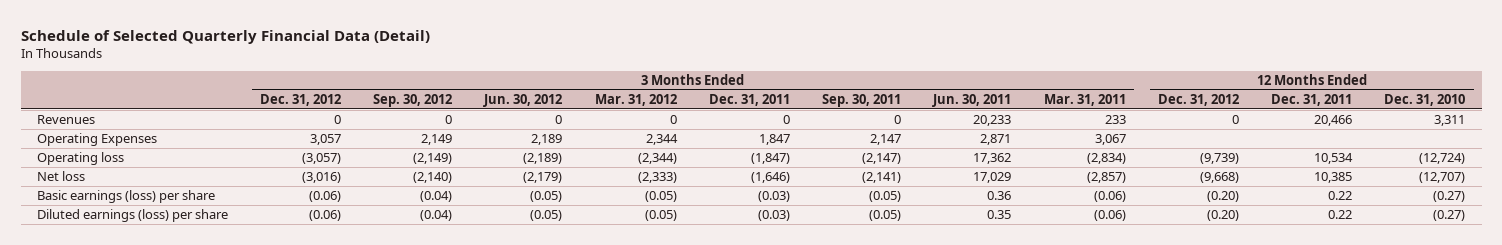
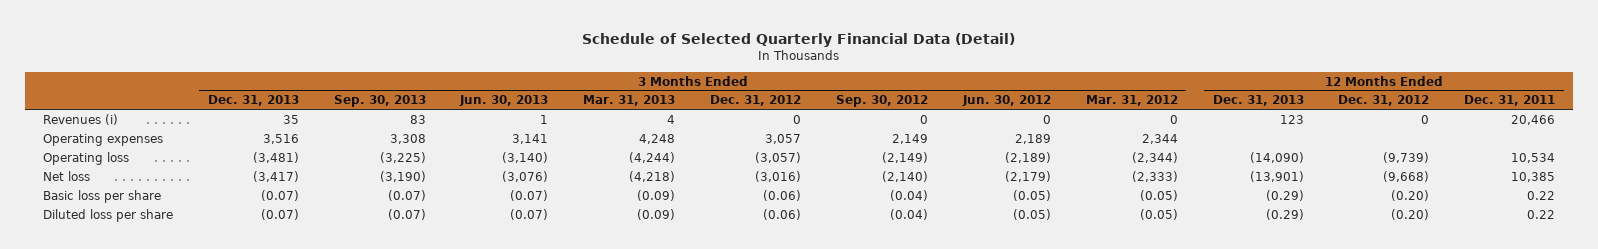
[708,93,790,106] Dec. 31, 2011 -> none
[822,93,902,107] Sep. 30, 2011 -> none
[932,93,1012,107] Jun. 30, 2011 -> none
[1043,93,1126,106] Mar. 31, 2011 -> none
[1384,93,1466,106] Dec. 31, 2010 -> none
none -> [207,95,299,107] Dec. 31, 2013
none -> [333,95,426,108] Sep. 30, 2013
none -> [459,95,549,107] Jun. 30, 2013
none -> [583,95,676,107] Mar. 31, 2013
none -> [1212,95,1304,107] Dec. 31, 2013
[36,115,95,125] Revenues -> [42,113,118,125] Revenues (i)
[36,133,157,147] Operating Expenses -> [42,133,163,146] Operating expenses
[36,190,215,204] Basic earnings (loss) per share -> [42,189,161,203] Basic loss per share
[36,209,228,223] Diluted earnings (loss) per share -> [42,208,173,222] Diluted loss per share

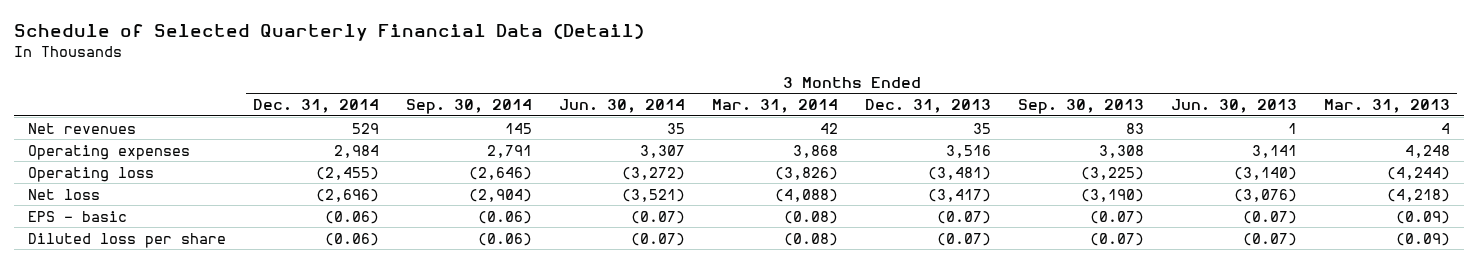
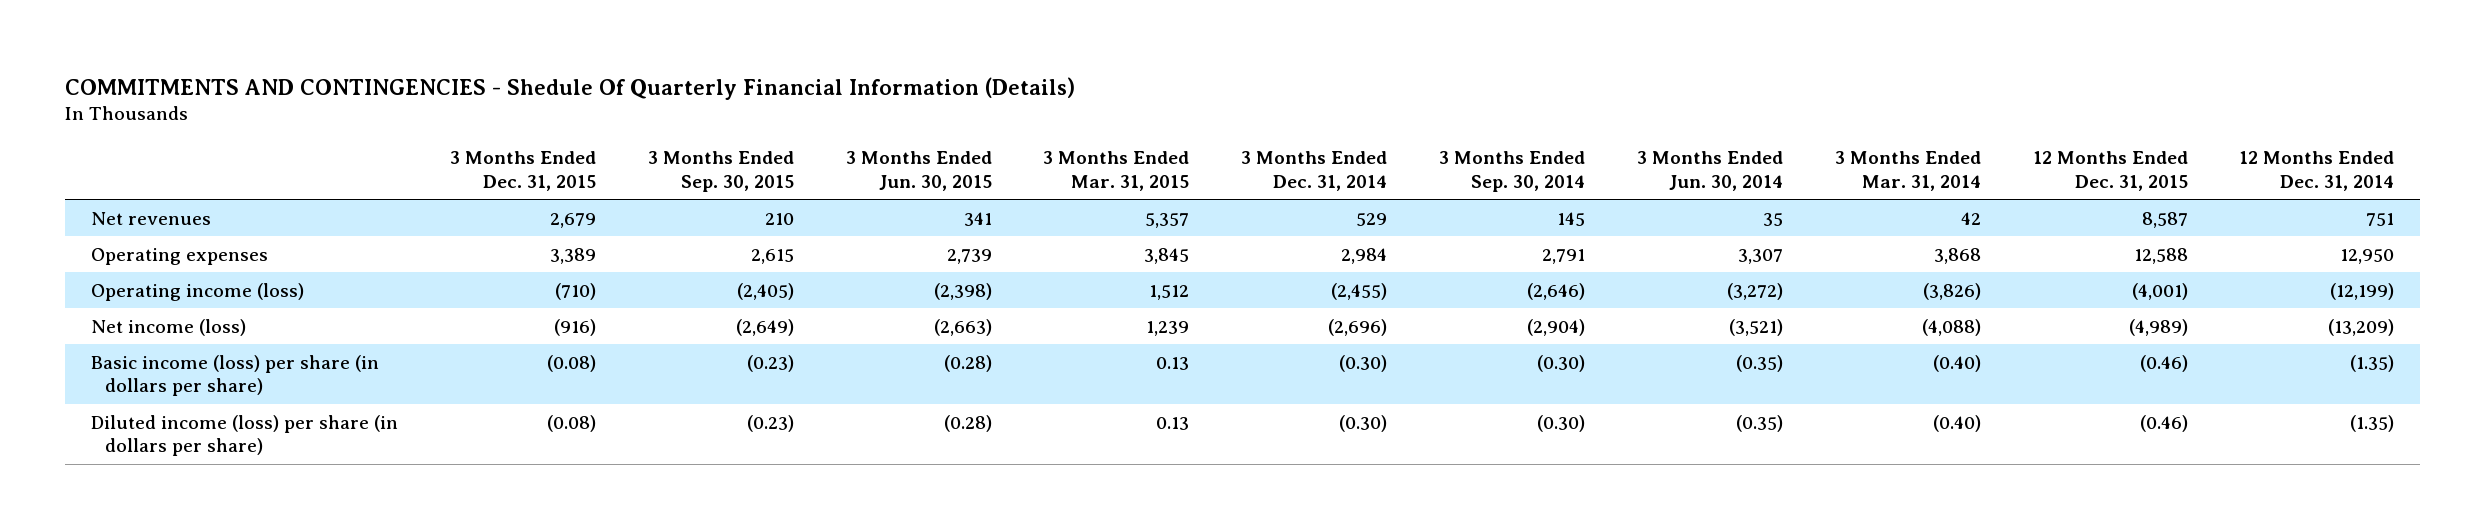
[14,24,645,42] Schedule of Selected Quarterly Financial Data (Detail) -> [65,76,1076,100] COMMITMENTS AND CONTINGENCIES - Shedule Of Quarterly Financial Information (Details)
[865,99,992,114] Dec. 31, 2013 -> none
[1018,99,1145,115] Sep. 30, 2013 -> none
[1171,99,1298,114] Jun. 30, 2013 -> none
[1324,99,1451,114] Mar. 31, 2013 -> none
none -> [449,150,596,191] 3 Months Ended Dec. 31, 2015
none -> [647,150,794,192] 3 Months Ended Sep. 30, 2015
none -> [845,150,992,191] 3 Months Ended Jun. 30, 2015
none -> [1043,150,1190,191] 3 Months Ended Mar. 31, 2015
none -> [2032,150,2188,191] 12 Months Ended Dec. 31, 2015
none -> [2239,150,2395,191] 12 Months Ended Dec. 31, 2014
[27,210,127,222] EPS - basic -> none
[27,166,154,182] Operating loss -> [91,282,305,301] Operating income (loss)
[27,188,100,200] Net loss -> [91,318,247,336] Net income (loss)
none -> [91,354,380,397] Basic income (loss) per share (in dollars per share)
[27,232,226,248] Diluted loss per share -> [91,414,399,457] Diluted income (loss) per share (in dollars per share)
[324,232,379,246] (0.06) -> [1339,414,1388,432] (0.30)
[477,232,532,246] (0.06) -> [1537,414,1586,432] (0.30)
[630,232,685,246] (0.07) -> [1735,414,1783,432] (0.35)
[783,232,838,246] (0.08) -> [1932,414,1981,432] (0.40)

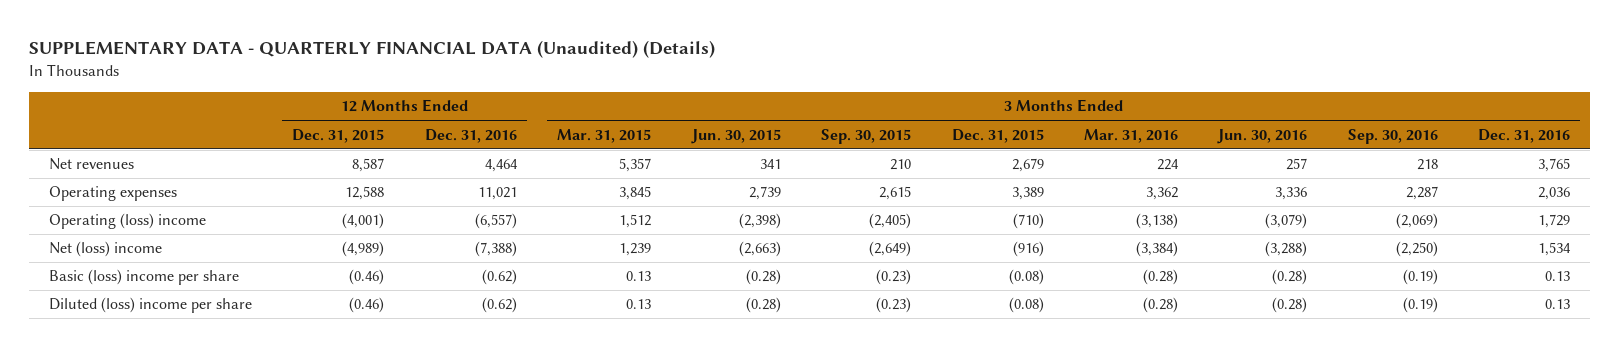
[65,76,1076,100] COMMITMENTS AND CONTINGENCIES - Shedule Of Quarterly Financial Information (Details) -> [28,39,715,58] SUPPLEMENTARY DATA - QUARTERLY FINANCIAL DATA (Unaudited) (Details)
[1241,150,1388,191] 3 Months Ended Dec. 31, 2014 -> none
[1439,150,1586,192] 3 Months Ended Sep. 30, 2014 -> none
[1636,150,1783,191] 3 Months Ended Jun. 30, 2014 -> none
[1834,150,1981,191] 3 Months Ended Mar. 31, 2014 -> none
[2239,150,2395,191] 12 Months Ended Dec. 31, 2014 -> none
none -> [424,128,517,143] Dec. 31, 2016
none -> [1083,128,1178,143] Mar. 31, 2016
none -> [1217,128,1308,144] Jun. 30, 2016
none -> [1347,128,1438,144] Sep. 30, 2016
none -> [1478,128,1571,143] Dec. 31, 2016
[91,282,305,301] Operating income (loss) -> [48,213,206,230] Operating (loss) income
[91,318,247,336] Net income (loss) -> [48,241,162,258] Net (loss) income
[91,354,380,397] Basic income (loss) per share (in dollars per share) -> [48,269,239,286] Basic (loss) income per share
[91,414,399,457] Diluted income (loss) per share (in dollars per share) -> [48,297,252,314] Diluted (loss) income per share

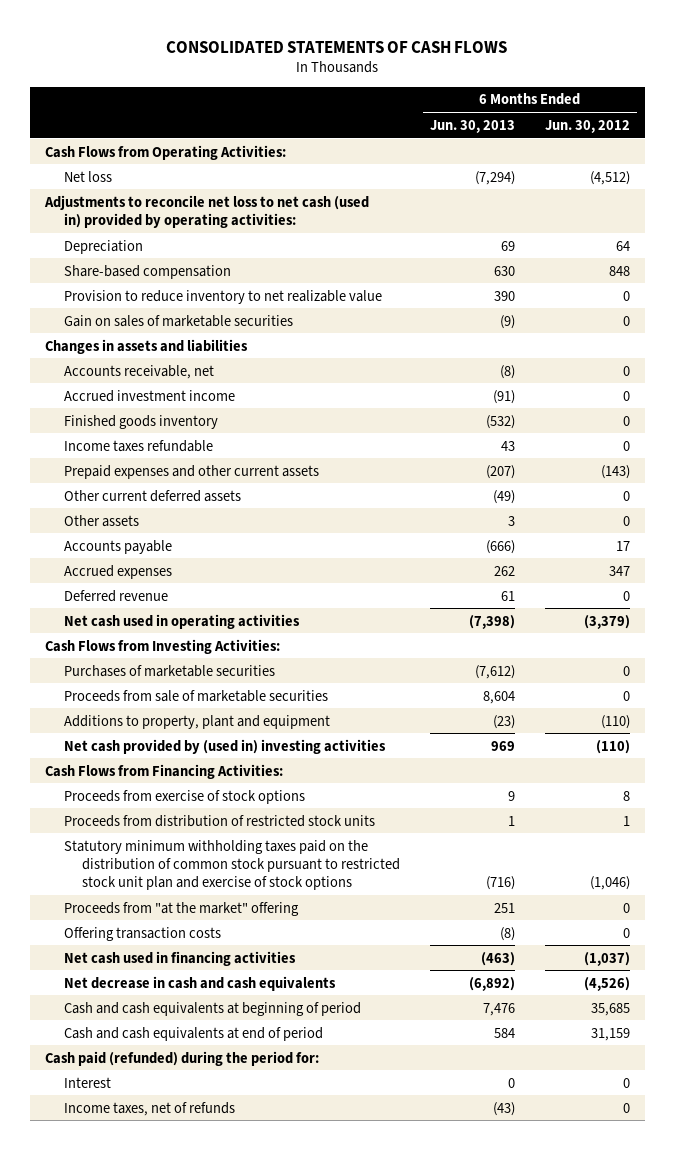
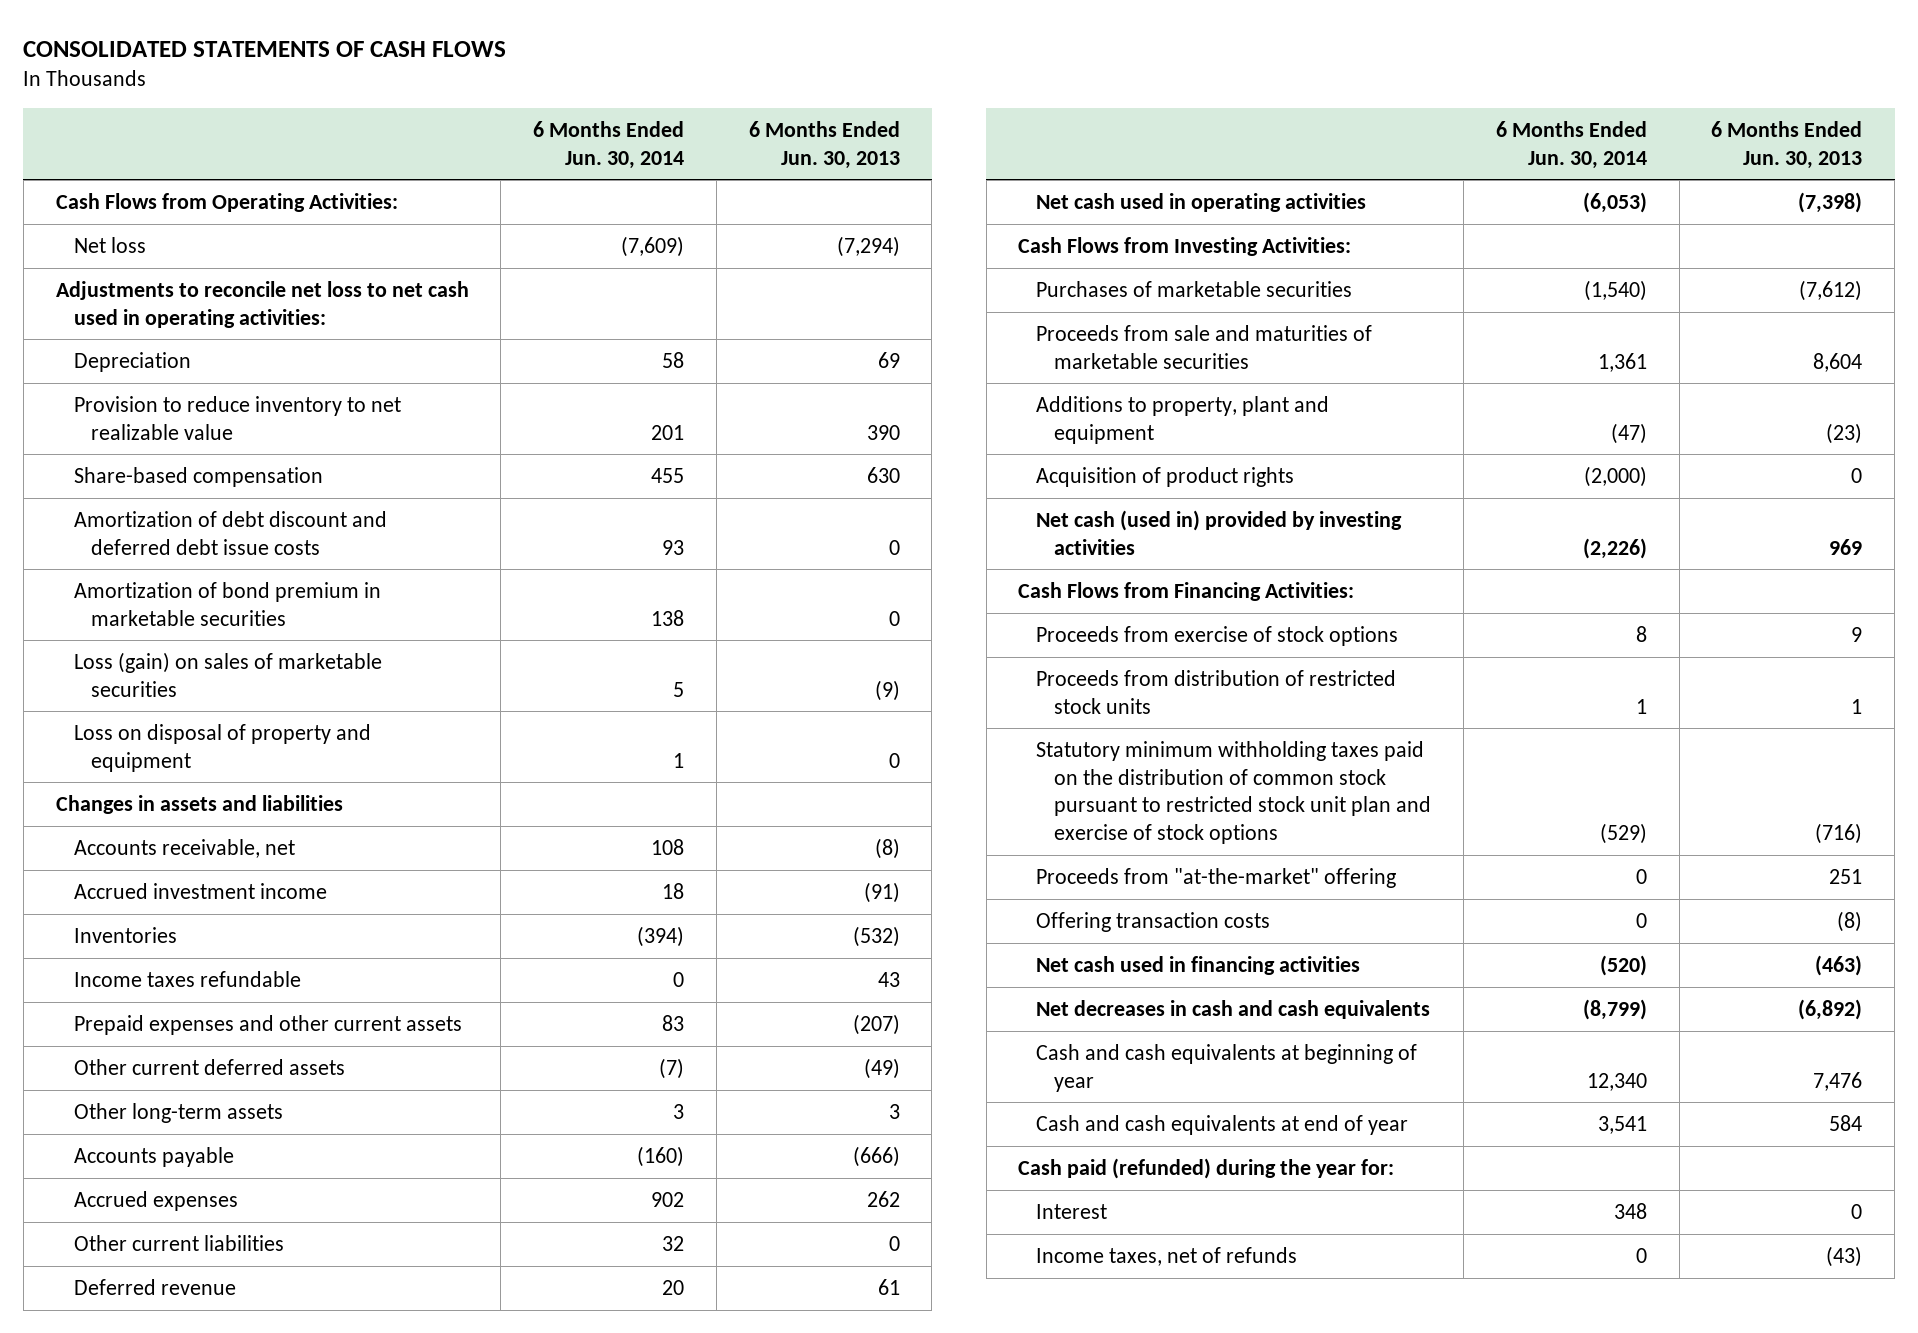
[544,119,630,133] Jun. 30, 2012 -> none
none -> [533,121,685,169] 6 Months Ended Jun. 30, 2014
[43,194,369,228] Adjustments to reconcile net loss to net cash (used in) provided by operating activities: -> [55,280,469,328] Adjustments to reconcile net loss to net cash used in operating activities:
[63,264,231,279] Share-based compensation -> [73,466,323,487] Share-based compensation
none -> [73,510,387,555] Amortization of debt discount and deferred debt issue costs
none -> [73,581,381,626] Amortization of bond premium in marketable securities
[63,314,293,327] Gain on sales of marketable securities -> [73,651,382,697] Loss (gain) on sales of marketable securities
none -> [73,723,371,772] Loss on disposal of property and equipment
[63,414,218,429] Finished goods inventory -> [73,926,177,943] Inventories
[63,514,139,527] Other assets -> [73,1102,283,1123] Other long-term assets
none -> [73,1234,284,1251] Other current liabilities
[63,689,328,702] Proceeds from sale of marketable securities -> [1036,324,1373,369] Proceeds from sale and maturities of marketable securities
none -> [1036,466,1295,487] Acquisition of product rights
[63,738,386,754] Net cash provided by (used in) investing activities -> [1036,509,1403,555] Net cash (used in) provided by investing activities
[63,901,299,916] Proceeds from "at the market" offering -> [1036,867,1397,888] Proceeds from "at-the-market" offering
[63,975,336,991] Net decrease in cash and cash equivalents -> [1036,999,1431,1019] Net decreases in cash and cash equivalents
[63,1001,361,1016] Cash and cash equivalents at beginning of period -> [1036,1043,1418,1092] Cash and cash equivalents at beginning of year
[63,1026,323,1041] Cash and cash equivalents at end of period -> [1036,1114,1409,1135] Cash and cash equivalents at end of year
[44,1050,319,1066] Cash paid (refunded) during the period for: -> [1018,1157,1395,1179] Cash paid (refunded) during the year for:

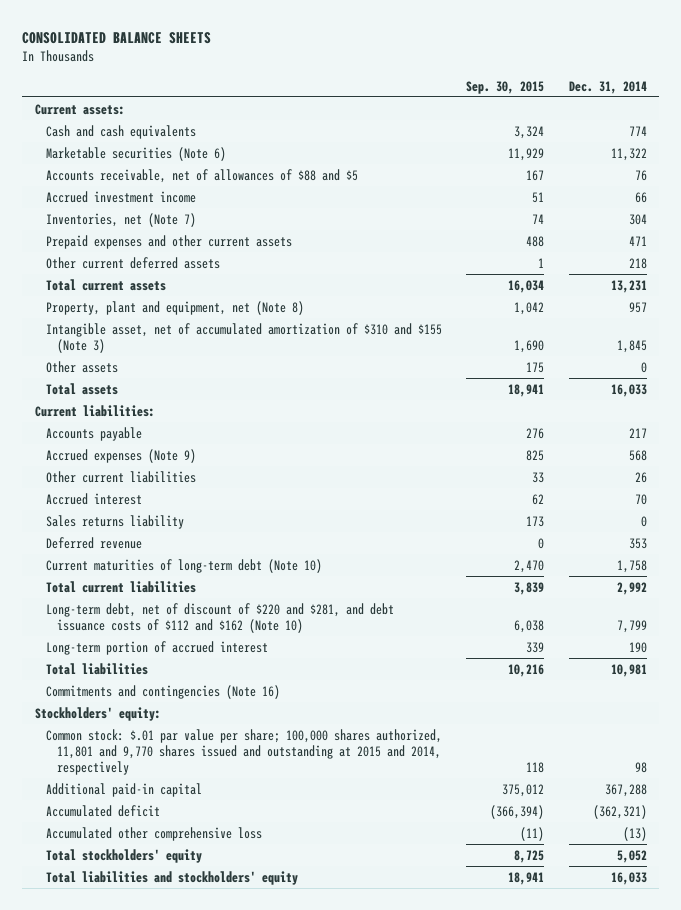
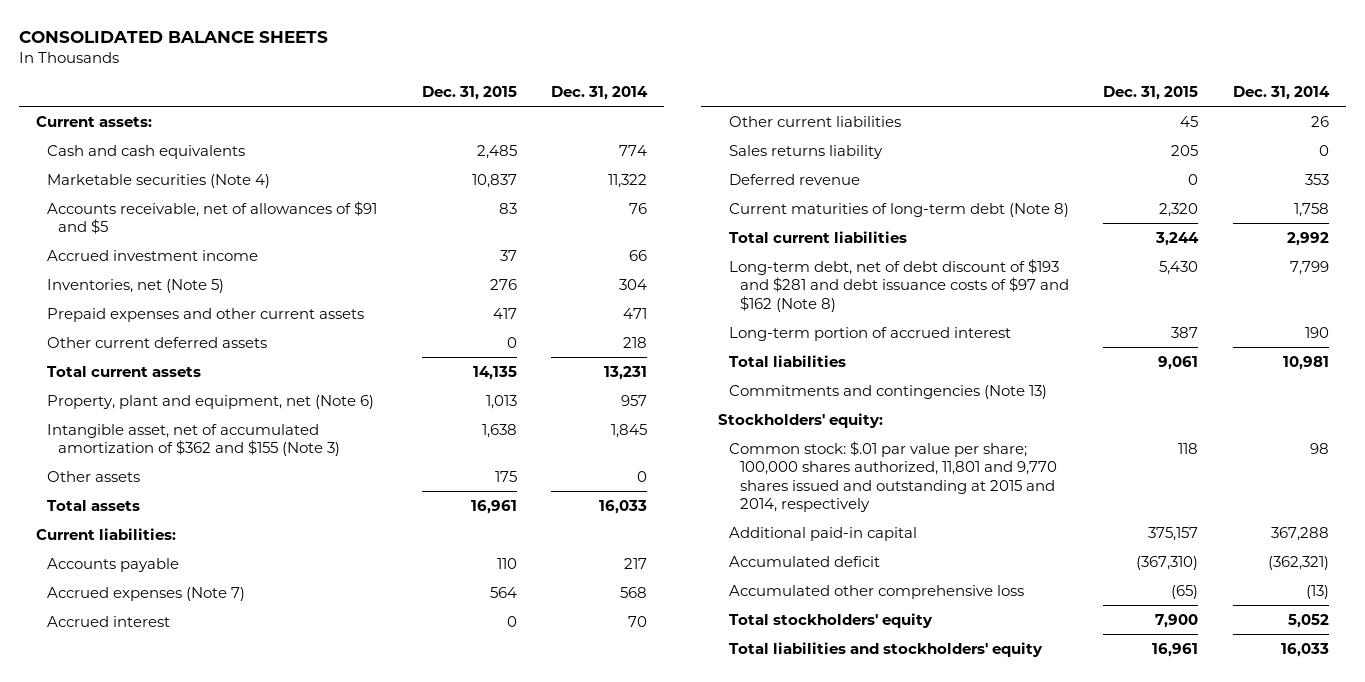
[466,80,545,94] Sep. 30, 2015 -> none
none -> [421,86,517,101] Dec. 31, 2015
[45,146,226,161] Marketable securities (Note 6) -> [47,173,271,188] Marketable securities (Note 4)
[45,168,358,183] Accounts receivable, net of allowances of $88 and $5 -> [47,200,378,235] Accounts receivable, net of allowances of $91 and $5
[45,212,196,227] Inventories, net (Note 7) -> [47,278,225,293] Inventories, net (Note 5)
[45,300,304,315] Property, plant and equipment, net (Note 8) -> [47,394,375,409] Property, plant and equipment, net (Note 6)
[45,322,442,353] Intangible asset, net of accumulated amortization of $310 and $155 (Note 3) -> [47,423,341,457] Intangible asset, net of accumulated amortization of $362 and $155 (Note 3)
[45,448,196,463] Accrued expenses (Note 9) -> [47,586,246,601] Accrued expenses (Note 7)
[45,470,196,483] Other current liabilities -> [729,115,902,127] Other current liabilities
[45,558,322,573] Current maturities of long-term debt (Note 10) -> [729,202,1070,217] Current maturities of long-term debt (Note 8)
[45,602,394,633] Long-term debt, net of discount of $220 and $281, and debt issuance costs of $112 and $162 (Note 10) -> [729,258,1070,312] Long-term debt, net of debt discount of $193 and $281 and debt issuance costs of $97 and $162 (Note 8)
[45,684,280,699] Commitments and contingencies (Note 16) -> [729,384,1048,399] Commitments and contingencies (Note 13)

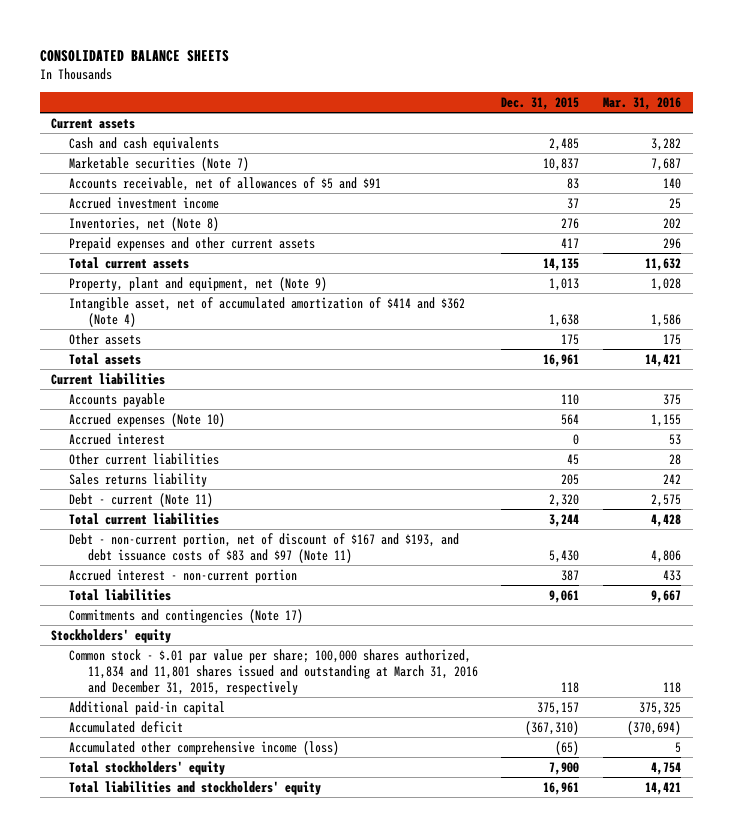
[550,86,648,101] Dec. 31, 2014 -> none
none -> [602,97,681,111] Mar. 31, 2016
[36,115,153,127] Current assets: -> [51,117,136,129] Current assets
[47,173,271,188] Marketable securities (Note 4) -> [69,156,250,171] Marketable securities (Note 7)
[47,200,378,235] Accounts receivable, net of allowances of $91 and $5 -> [69,176,382,191] Accounts receivable, net of allowances of $5 and $91
[47,278,225,293] Inventories, net (Note 5) -> [69,216,220,231] Inventories, net (Note 8)
[47,336,268,348] Other current deferred assets -> none
[47,394,375,409] Property, plant and equipment, net (Note 6) -> [69,276,328,291] Property, plant and equipment, net (Note 9)
[47,423,341,457] Intangible asset, net of accumulated amortization of $362 and $155 (Note 3) -> [69,296,466,327] Intangible asset, net of accumulated amortization of $414 and $362 (Note 4)
[36,527,177,540] Current liabilities: -> [51,372,166,385] Current liabilities
[47,586,246,601] Accrued expenses (Note 7) -> [69,412,226,427] Accrued expenses (Note 10)
[729,173,861,185] Deferred revenue -> none
[729,202,1070,217] Current maturities of long-term debt (Note 8) -> [69,492,214,507] Debt - current (Note 11)
[729,258,1070,312] Long-term debt, net of debt discount of $193 and $281 and debt issuance costs of $97 and $162 (Note 8) -> [69,532,460,563] Debt - non-current portion, net of discount of $167 and $193, and debt issuance costs of $83 and $97 (Note 11)
[729,326,1012,341] Long-term portion of accrued interest -> [69,568,298,583] Accrued interest - non-current portion
[729,384,1048,399] Commitments and contingencies (Note 13) -> [69,608,304,623] Commitments and contingencies (Note 17)
[718,412,884,428] Stockholders' equity: -> [51,628,172,643] Stockholders' equity
[729,440,1058,513] Common stock: $.01 par value per share; 100,000 shares authorized, 11,801 and 9,770 shares issued and outstanding at 2015 and 2014, respectively -> [69,648,478,695] Common stock - $.01 par value per share; 100,000 shares authorized, 11,834 and 11,801 shares issued and outstanding at March 31, 2016 and December 31, 2015, respectively
[729,584,1025,599] Accumulated other comprehensive loss -> [69,740,340,755] Accumulated other comprehensive income (loss)

